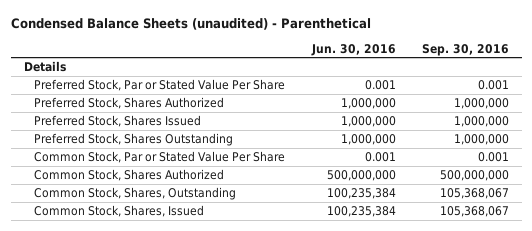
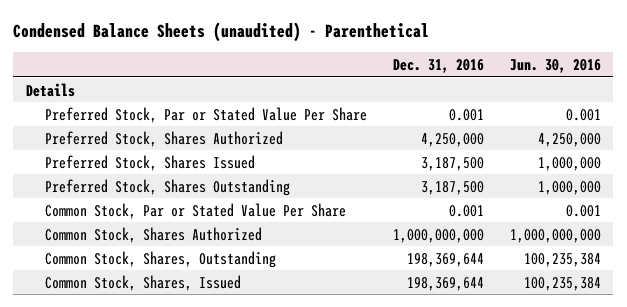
[421,43,509,56] Sep. 30, 2016 -> none
none -> [392,58,484,73] Dec. 31, 2016
[340,97,396,109] 1,000,000 -> [537,132,601,147] 4,250,000
[326,169,396,181] 500,000,000 -> [509,228,601,243] 1,000,000,000

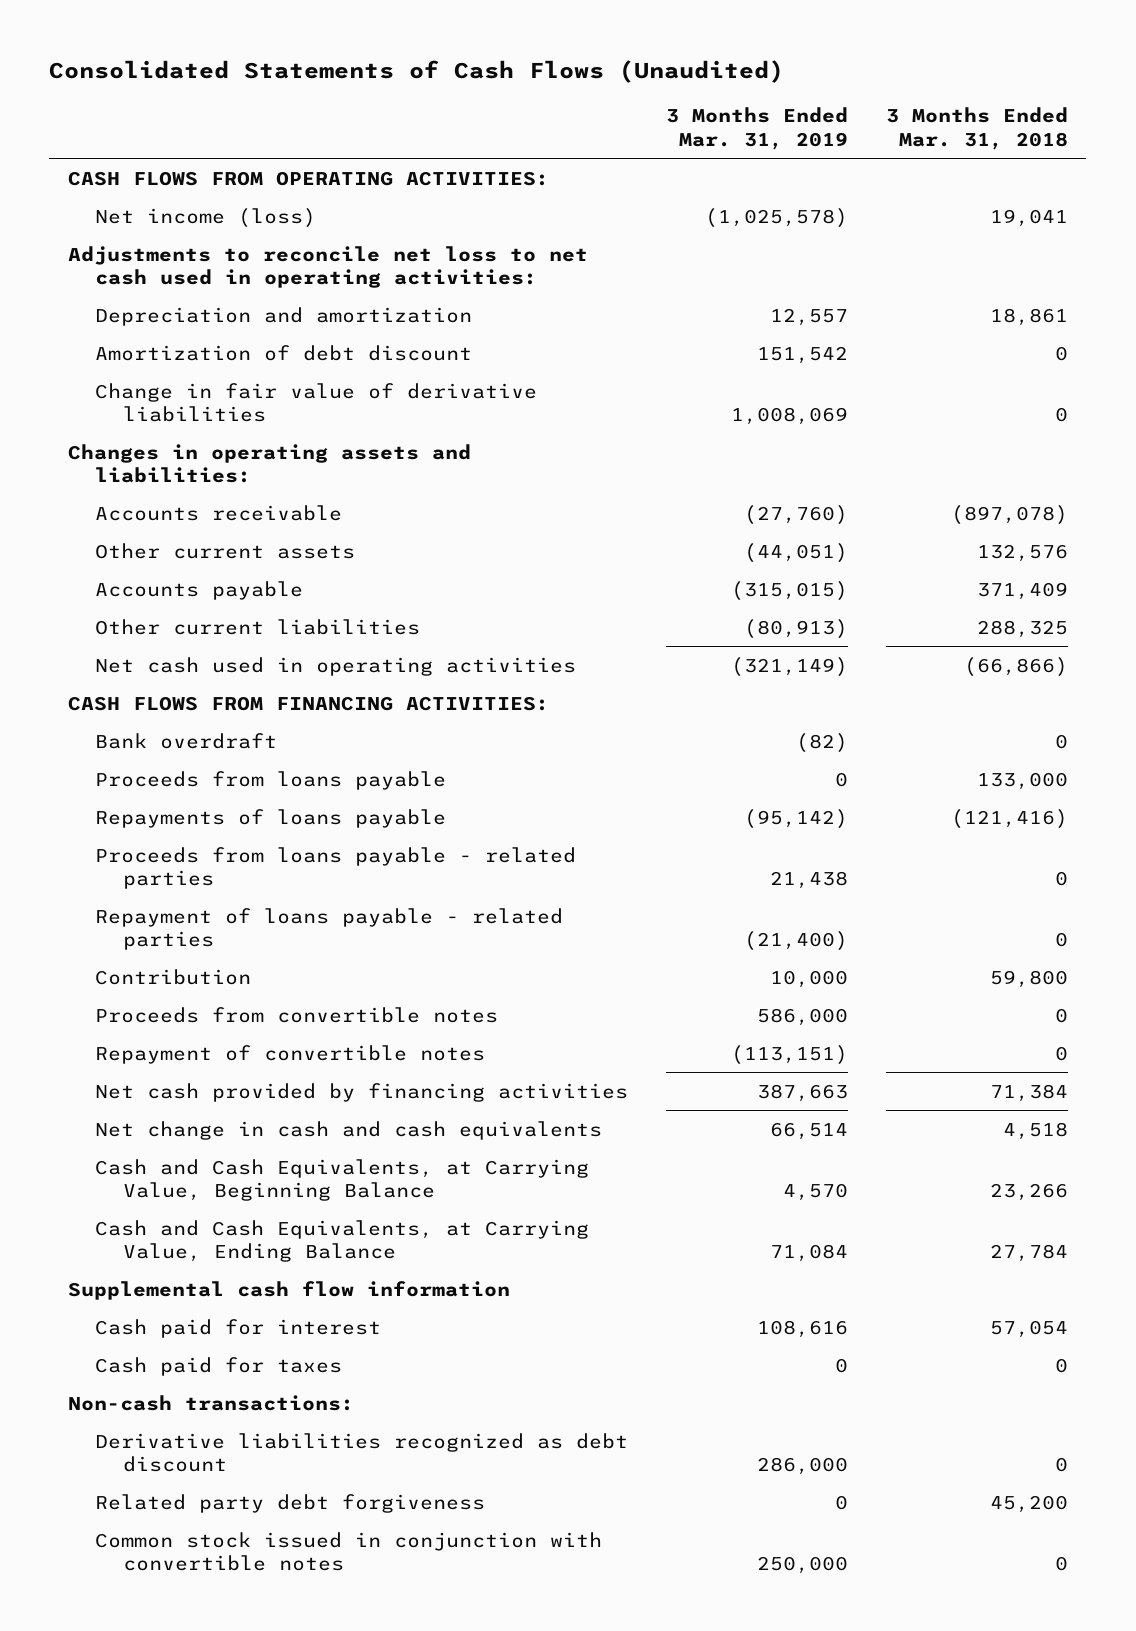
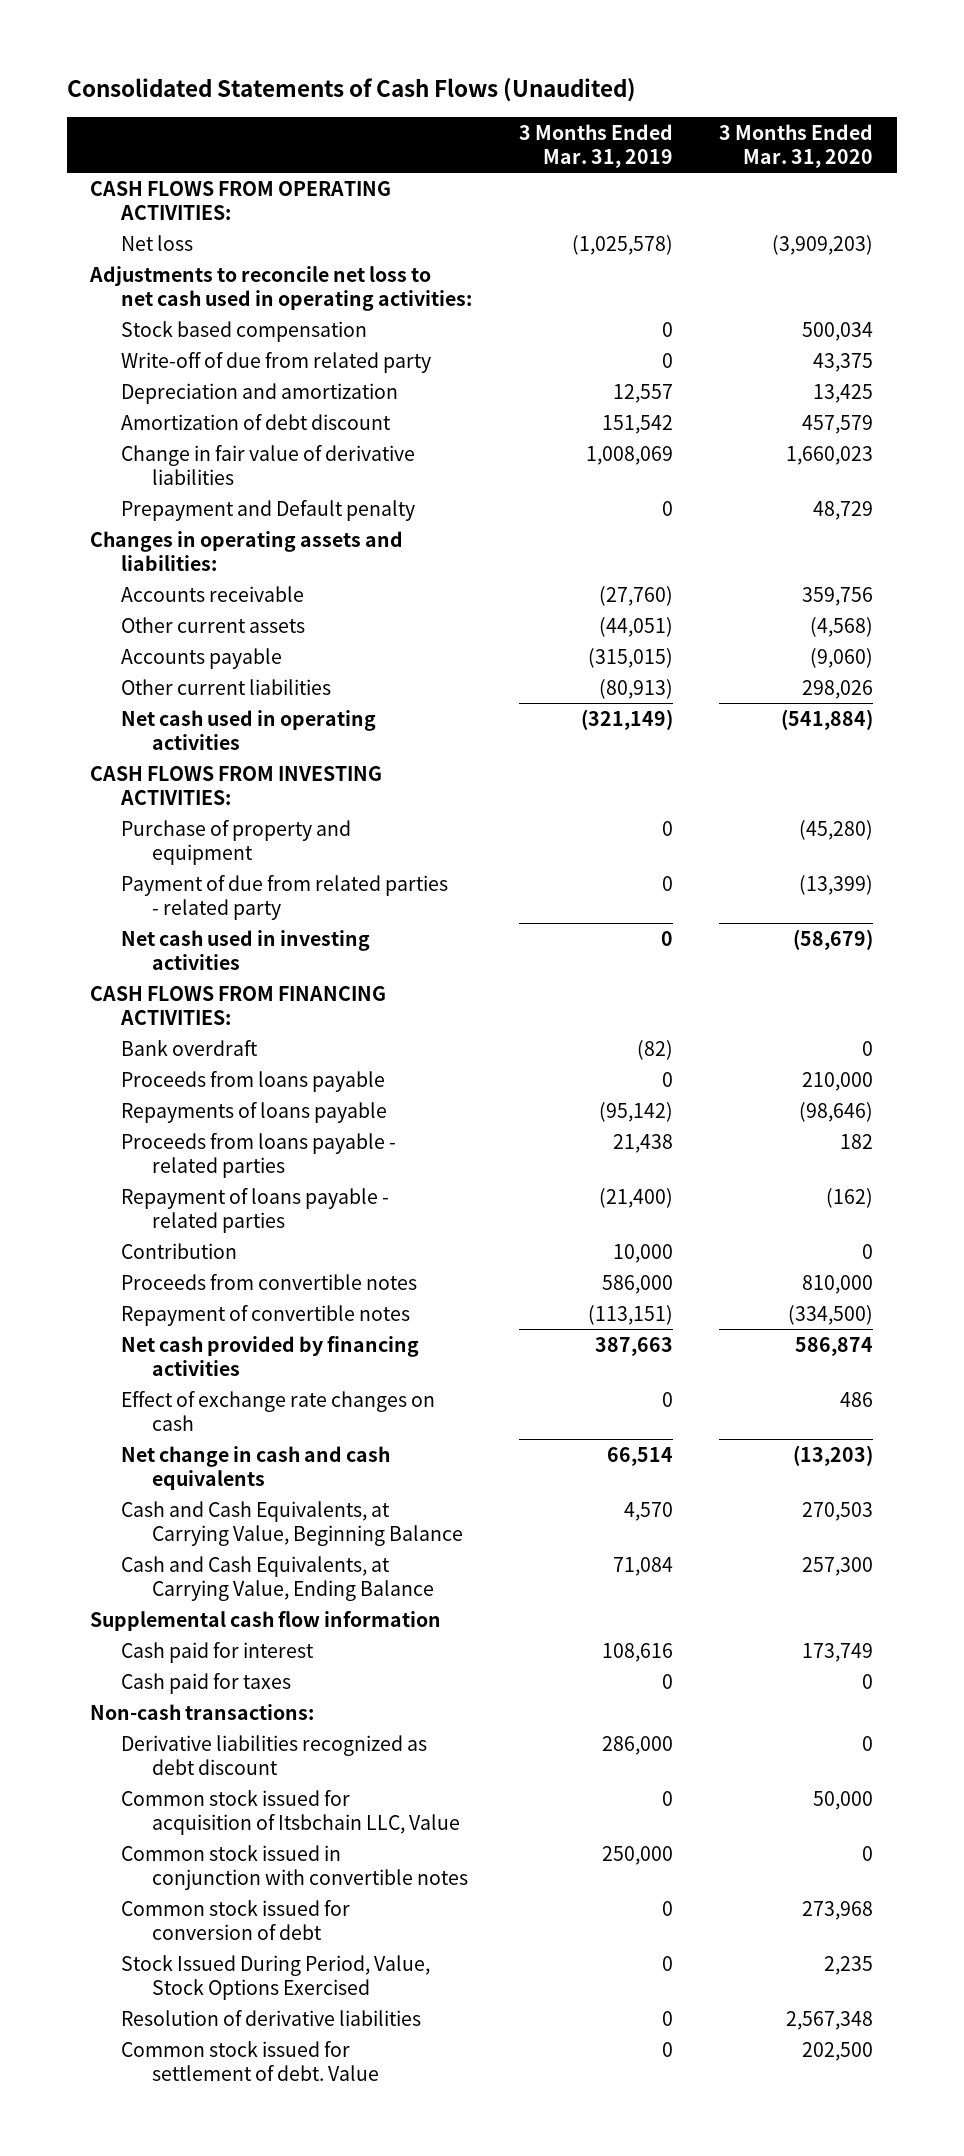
[885,107,1068,150] 3 Months Ended Mar. 31, 2018 -> none
none -> [719,123,874,168] 3 Months Ended Mar. 31, 2020
[95,207,317,228] Net income (loss) -> [121,234,194,251] Net loss
none -> [121,320,368,342] Stock based compensation
none -> [121,351,432,373] Write-off of due from related party
none -> [121,499,416,521] Prepayment and Default penalty
none -> [90,765,383,805] CASH FLOWS FROM INVESTING ACTIVITIES:
none -> [121,819,352,865] Purchase of property and equipment
none -> [121,874,449,920] Payment of due from related parties - related party
none -> [121,929,371,970] Net cash used in investing activities
none -> [121,1390,436,1431] Effect of exchange rate changes on cash
[95,1493,486,1513] Related party debt forgiveness -> none
none -> [121,1789,461,1835] Common stock issued for acquisition of Itsbchain LLC, Value
none -> [121,1899,351,1940] Common stock issued for conversion of debt
none -> [121,1954,431,2000] Stock Issued During Period, Value, Stock Options Exercised
none -> [121,2009,422,2026] Resolution of derivative liabilities
none -> [121,2040,380,2081] Common stock issued for settlement of debt. Value

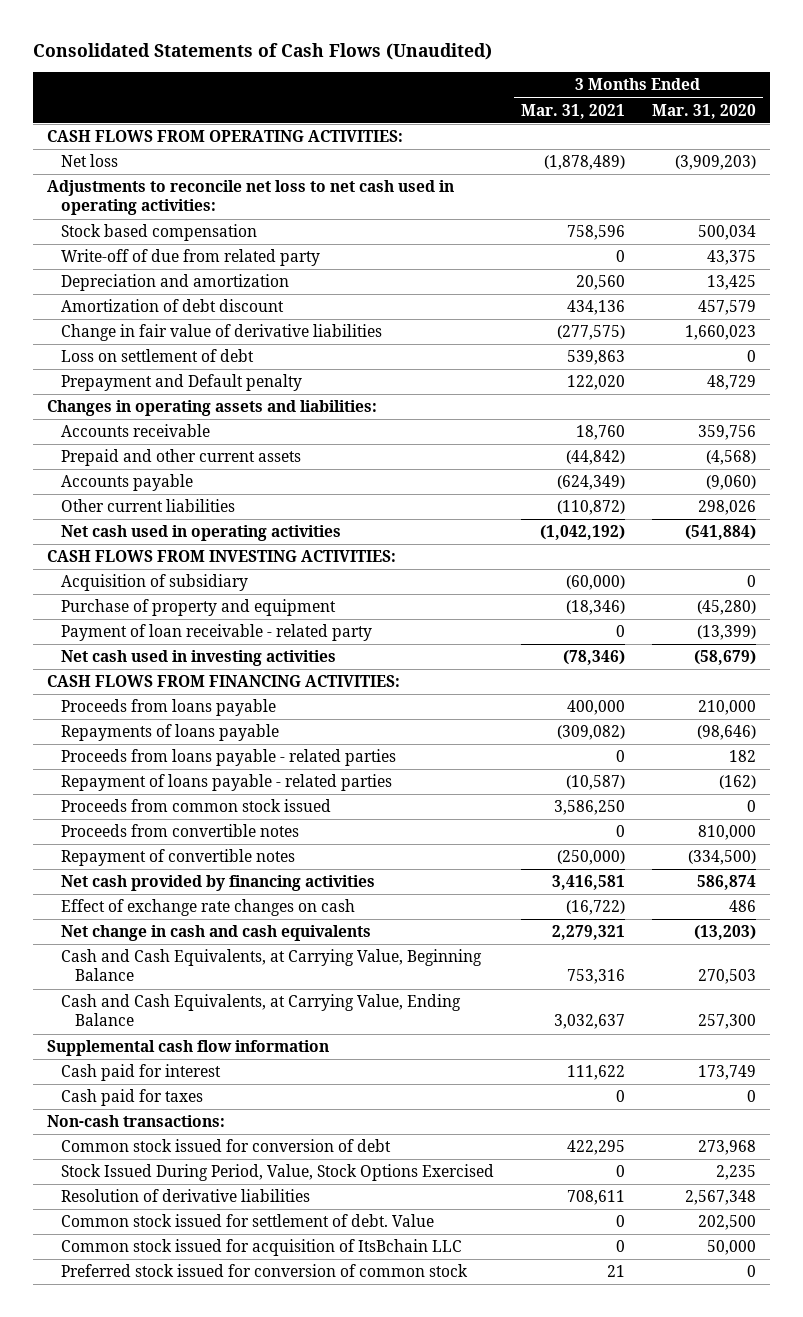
[518,123,673,168] 3 Months Ended Mar. 31, 2019 -> none
none -> [520,103,625,119] Mar. 31, 2021
none -> [60,349,254,363] Loss on settlement of debt
[121,616,306,633] Other current assets -> [60,449,301,467] Prepaid and other current assets
none -> [60,574,248,592] Acquisition of subsidiary
[121,874,449,920] Payment of due from related parties - related party -> [60,624,372,642] Payment of loan receivable - related party
[121,1039,259,1056] Bank overdraft -> none
[121,1242,238,1259] Contribution -> none
none -> [60,799,331,813] Proceeds from common stock issued
[121,1734,428,1775] Derivative liabilities recognized as debt discount -> none
[121,1789,461,1835] Common stock issued for acquisition of Itsbchain LLC, Value -> none
[121,1844,469,1890] Common stock issued in conjunction with convertible notes -> none
none -> [60,1239,462,1257] Common stock issued for acquisition of ItsBchain LLC
none -> [60,1264,468,1278] Preferred stock issued for conversion of common stock

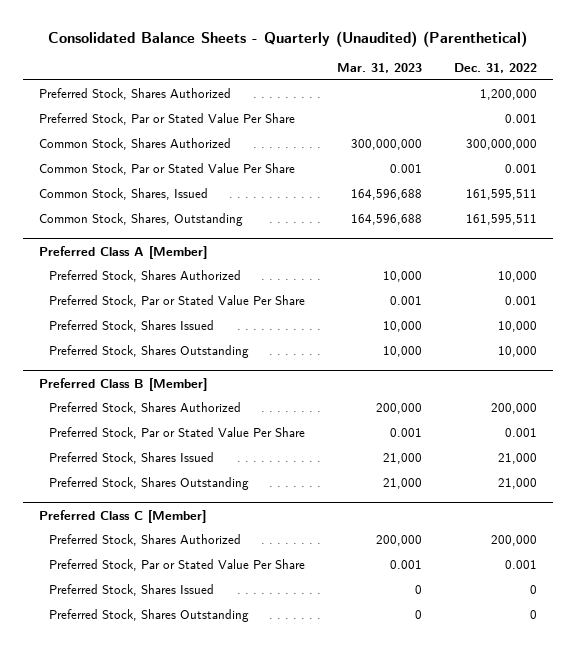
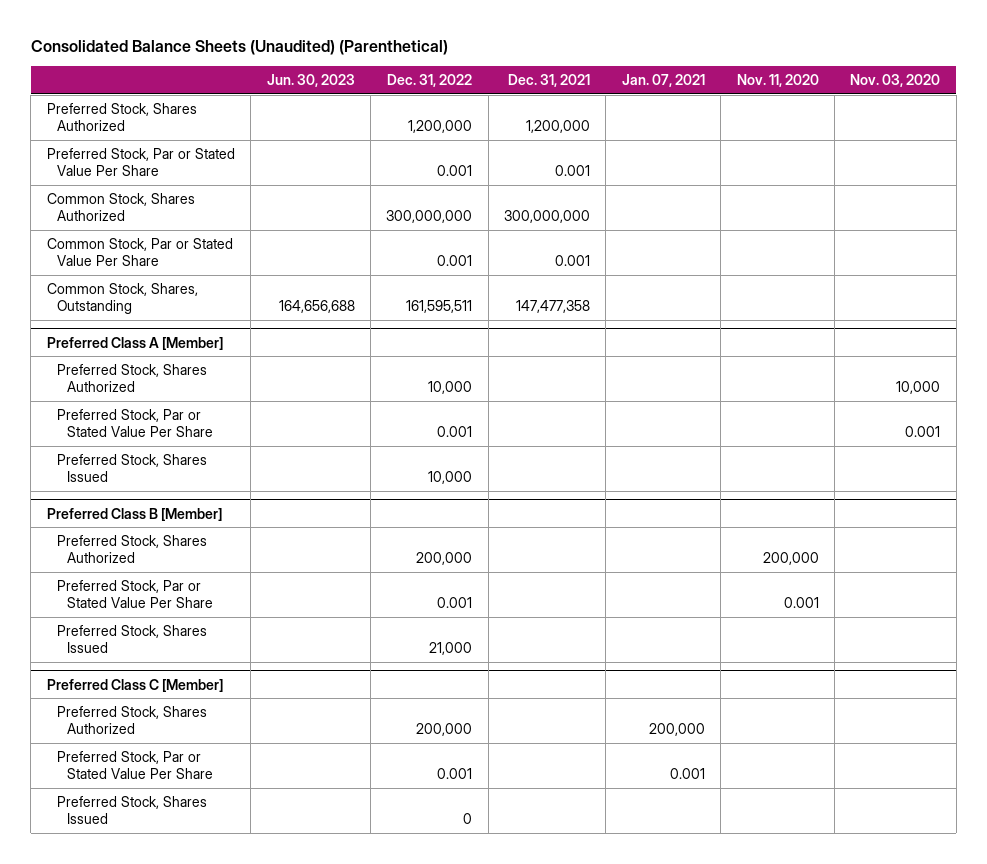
[47,30,527,47] Consolidated Balance Sheets - Quarterly (Unaudited) (Parenthetical) -> [30,40,448,56] Consolidated Balance Sheets (Unaudited) (Parenthetical)
[336,63,422,74] Mar. 31, 2023 -> none
none -> [266,74,355,88] Jun. 30, 2023
none -> [508,74,591,88] Dec. 31, 2021
none -> [621,74,705,88] Jan. 07, 2021
none -> [736,74,819,88] Nov. 11, 2020
none -> [850,74,941,88] Nov. 03, 2020
[38,187,208,200] Common Stock, Shares, Issued -> none
[49,344,250,358] Preferred Stock, Shares Outstanding -> none
[49,476,250,490] Preferred Stock, Shares Outstanding -> none
[49,608,250,622] Preferred Stock, Shares Outstanding -> none

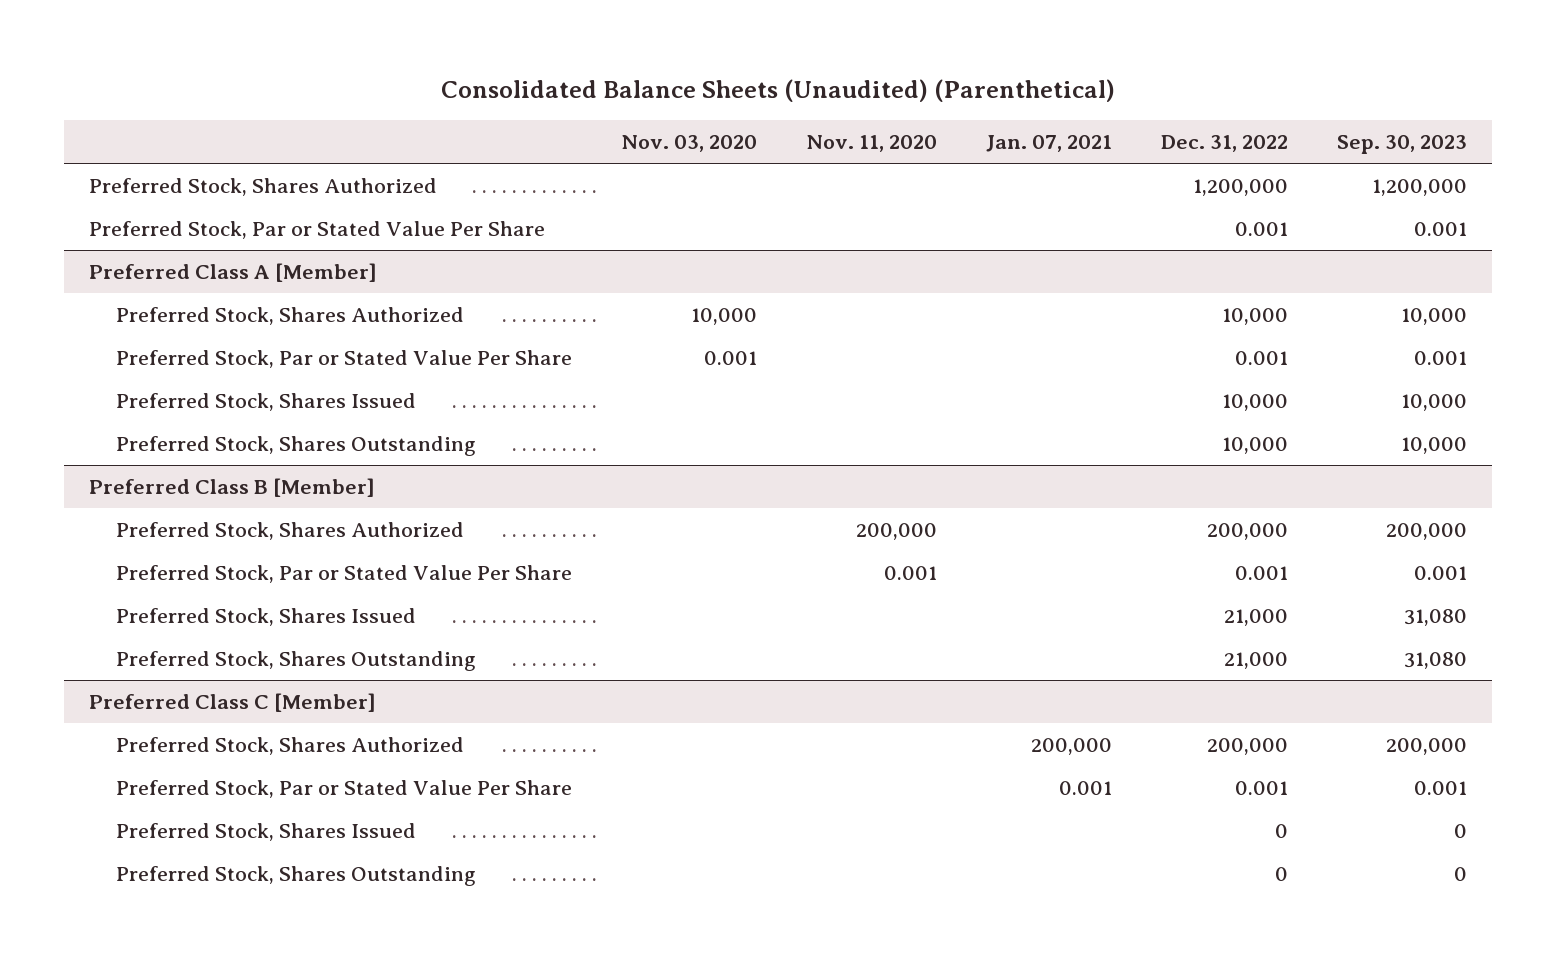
[266,74,355,88] Jun. 30, 2023 -> none
[508,74,591,88] Dec. 31, 2021 -> none
none -> [1337,134,1468,154] Sep. 30, 2023
[46,192,195,222] Common Stock, Shares Authorized -> none
[46,237,233,267] Common Stock, Par or Stated Value Per Share -> none
[46,282,198,315] Common Stock, Shares, Outstanding -> none
none -> [116,436,477,457] Preferred Stock, Shares Outstanding
none -> [116,651,477,672] Preferred Stock, Shares Outstanding
none -> [116,866,477,887] Preferred Stock, Shares Outstanding

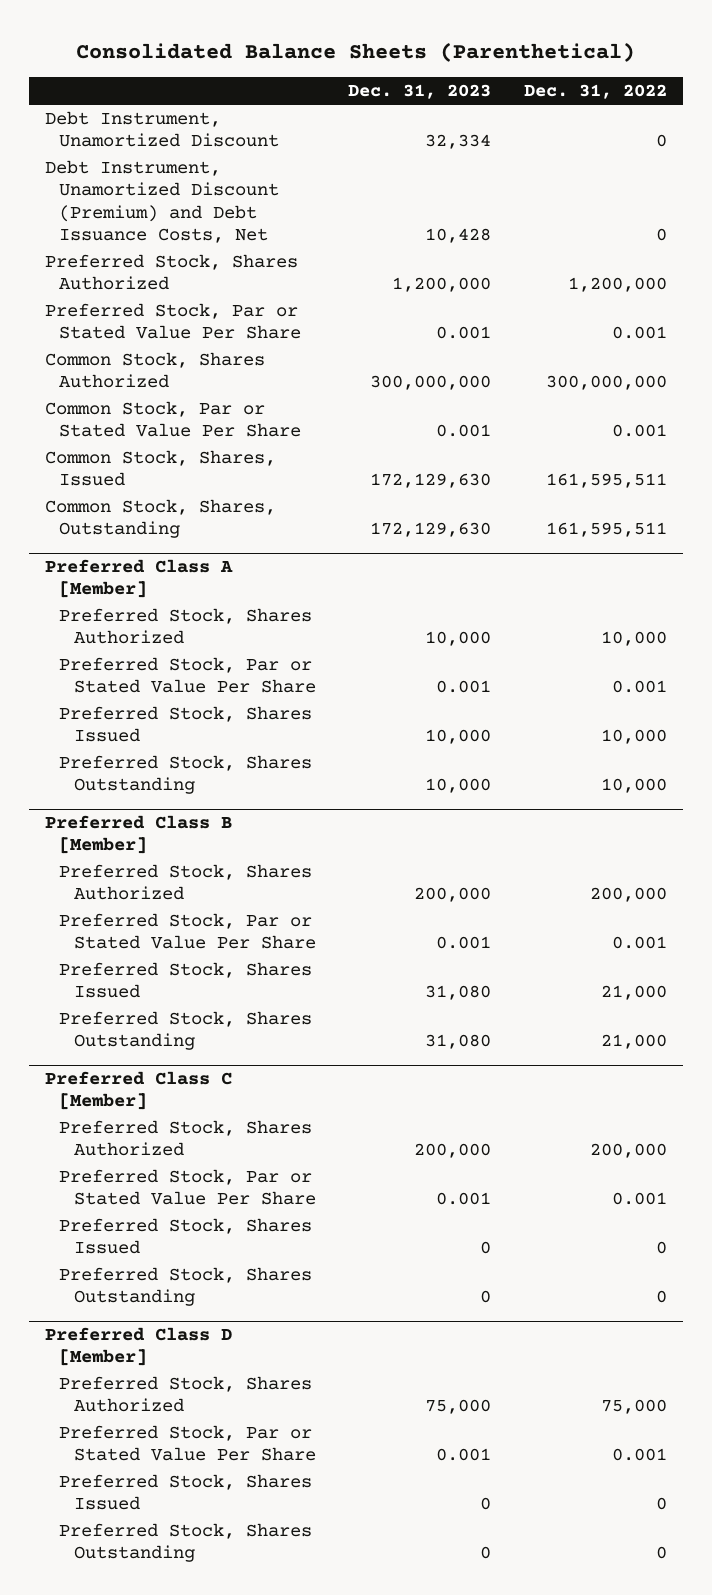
[441,78,1116,102] Consolidated Balance Sheets (Unaudited) (Parenthetical) -> [76,42,636,63] Consolidated Balance Sheets (Parenthetical)
[621,134,758,152] Nov. 03, 2020 -> none
[806,134,938,152] Nov. 11, 2020 -> none
[986,134,1113,152] Jan. 07, 2021 -> none
[1337,134,1468,154] Sep. 30, 2023 -> none
none -> [348,84,492,100] Dec. 31, 2023
none -> [45,110,280,148] Debt Instrument, Unamortized Discount
none -> [45,159,280,243] Debt Instrument, Unamortized Discount (Premium) and Debt Issuance Costs, Net
none -> [45,351,266,389] Common Stock, Shares Authorized
none -> [45,400,302,438] Common Stock, Par or Stated Value Per Share
none -> [45,449,277,487] Common Stock, Shares, Issued
none -> [45,498,277,539] Common Stock, Shares, Outstanding
none -> [45,1327,233,1367] Preferred Class D [Member]
none -> [59,1375,313,1413] Preferred Stock, Shares Authorized
none -> [59,1424,316,1462] Preferred Stock, Par or Stated Value Per Share
none -> [59,1473,313,1511] Preferred Stock, Shares Issued
none -> [59,1522,313,1563] Preferred Stock, Shares Outstanding

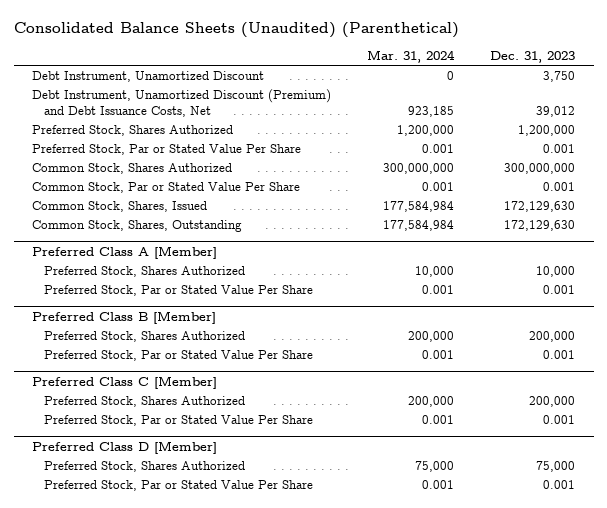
[76,42,636,63] Consolidated Balance Sheets (Parenthetical) -> [13,22,459,39] Consolidated Balance Sheets (Unaudited) (Parenthetical)
[524,84,668,100] Dec. 31, 2022 -> none
none -> [367,49,456,63] Mar. 31, 2024
[425,134,492,150] 32,334 -> [543,70,576,82] 3,750
[425,227,492,243] 10,428 -> [536,105,576,117] 39,012
[59,705,313,743] Preferred Stock, Shares Issued -> none
[59,754,313,795] Preferred Stock, Shares Outstanding -> none
[59,961,313,999] Preferred Stock, Shares Issued -> none
[59,1010,313,1051] Preferred Stock, Shares Outstanding -> none
[59,1217,313,1255] Preferred Stock, Shares Issued -> none
[59,1266,313,1307] Preferred Stock, Shares Outstanding -> none
[59,1473,313,1511] Preferred Stock, Shares Issued -> none
[59,1522,313,1563] Preferred Stock, Shares Outstanding -> none

